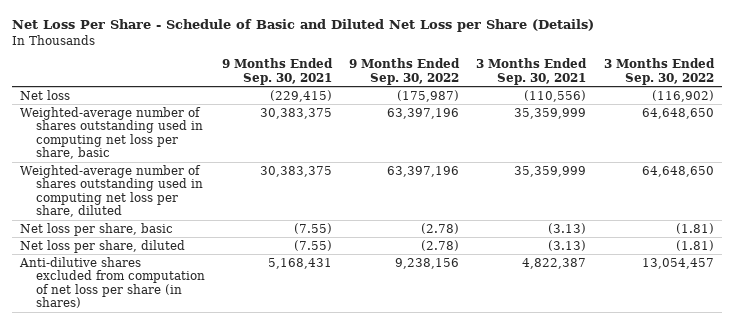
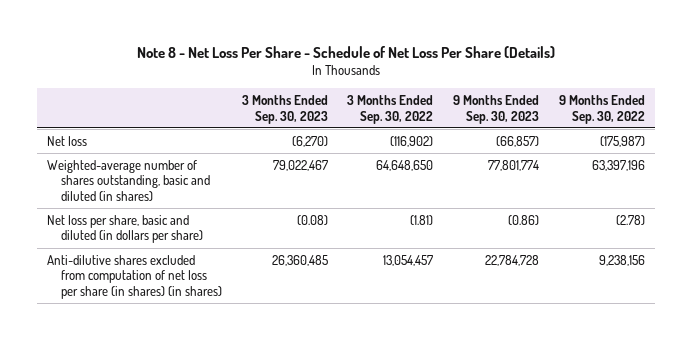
[11,19,594,33] Net Loss Per Share - Schedule of Basic and Diluted Net Loss per Share (Details) -> [137,45,556,58] Note 8 - Net Loss Per Share - Schedule of Net Loss Per Share (Details)
[221,58,333,86] 9 Months Ended Sep. 30, 2021 -> none
[476,58,588,86] 3 Months Ended Sep. 30, 2021 -> none
none -> [241,95,328,124] 3 Months Ended Sep. 30, 2023
none -> [453,95,540,124] 9 Months Ended Sep. 30, 2023
[20,164,203,218] Weighted-average number of shares outstanding used in computing net loss per share, diluted -> none
[20,239,186,253] Net loss per share, diluted -> none
[20,106,203,160] Weighted-average number of shares outstanding used in computing net loss per share, basic -> [47,159,210,202] Weighted-average number of shares outstanding, basic and diluted (in shares)
[20,222,174,236] Net loss per share, basic -> [47,214,203,244] Net loss per share, basic and diluted (in dollars per share)
[19,256,205,309] Anti-dilutive shares excluded from computation of net loss per share (in shares) -> [47,254,222,300] Anti-dilutive shares excluded from computation of net loss per share (in shares) (in shares)

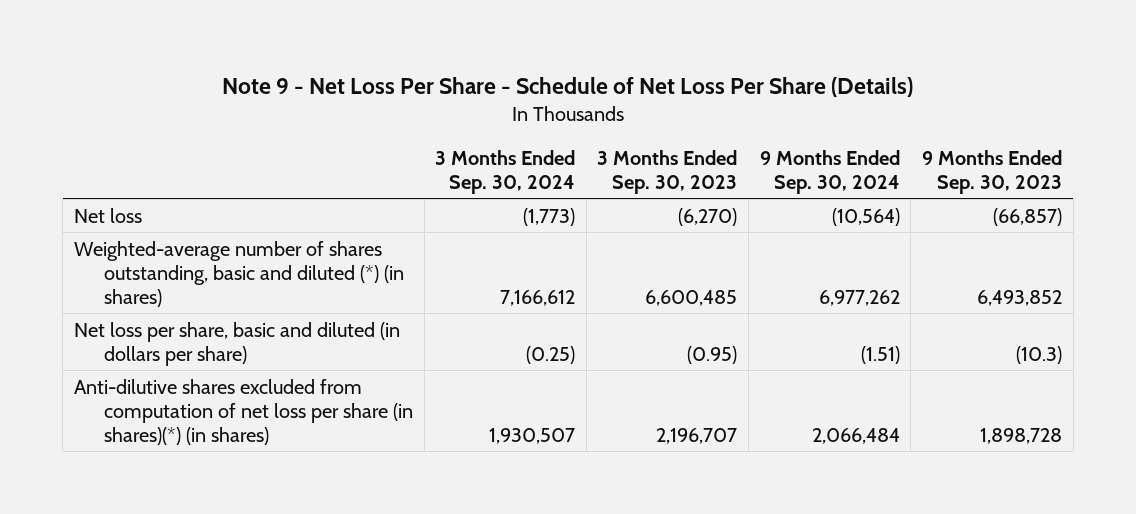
[137,45,556,58] Note 8 - Net Loss Per Share - Schedule of Net Loss Per Share (Details) -> [221,76,913,97] Note 9 - Net Loss Per Share - Schedule of Net Loss Per Share (Details)
[347,95,434,124] 3 Months Ended Sep. 30, 2022 -> none
[559,95,646,124] 9 Months Ended Sep. 30, 2022 -> none
none -> [435,149,576,194] 3 Months Ended Sep. 30, 2024
none -> [759,149,900,194] 9 Months Ended Sep. 30, 2024
[47,159,210,202] Weighted-average number of shares outstanding, basic and diluted (in shares) -> [73,240,404,307] Weighted-average number of shares outstanding, basic and diluted (*) (in shares)
[272,159,328,171] 79,022,467 -> [645,289,738,306] 6,600,485
[488,159,540,171] 77,801,774 -> [976,289,1062,306] 6,493,852
[296,214,328,225] (0.08) -> [687,345,738,364] (0.95)
[508,214,540,225] (0.86) -> [1015,345,1062,364] (10.3)
[47,254,222,300] Anti-dilutive shares excluded from computation of net loss per share (in shares) (in shares) -> [73,378,413,445] Anti-dilutive shares excluded from computation of net loss per share (in shares)(*) (in shares)
[271,254,328,266] 26,360,485 -> [656,427,738,444] 2,196,707
[485,254,540,266] 22,784,728 -> [979,427,1062,444] 1,898,728

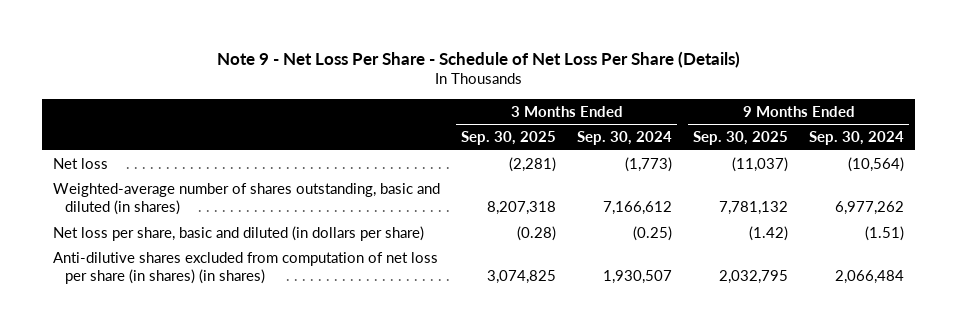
[597,149,738,194] 3 Months Ended Sep. 30, 2023 -> none
[921,149,1062,194] 9 Months Ended Sep. 30, 2023 -> none
none -> [460,131,556,146] Sep. 30, 2025
none -> [693,131,789,146] Sep. 30, 2025
[73,240,404,307] Weighted-average number of shares outstanding, basic and diluted (*) (in shares) -> [52,182,440,216] Weighted-average number of shares outstanding, basic and diluted (in shares)
[73,378,413,445] Anti-dilutive shares excluded from computation of net loss per share (in shares)(*) (in shares) -> [52,251,438,285] Anti-dilutive shares excluded from computation of net loss per share (in shares) (in shares)

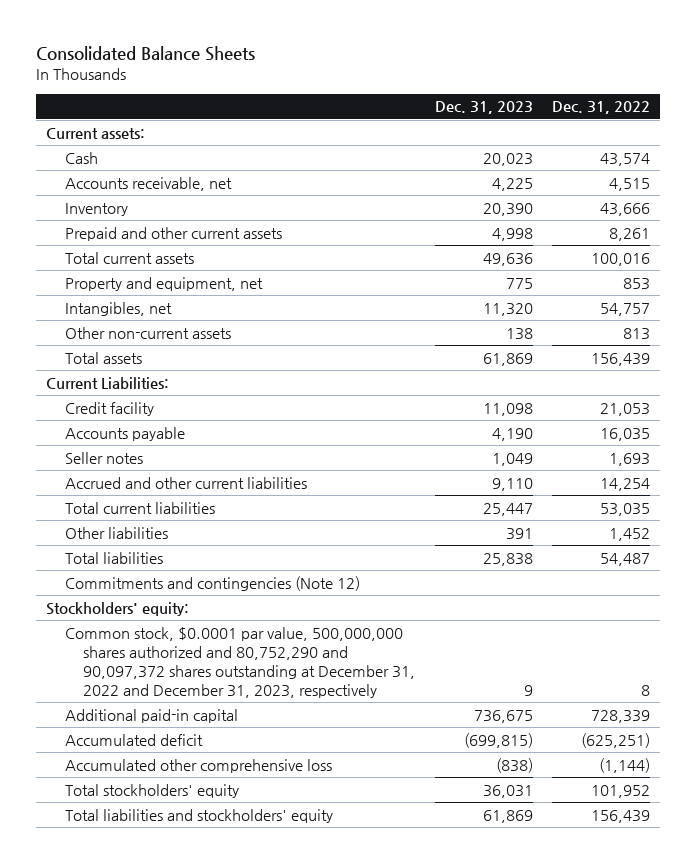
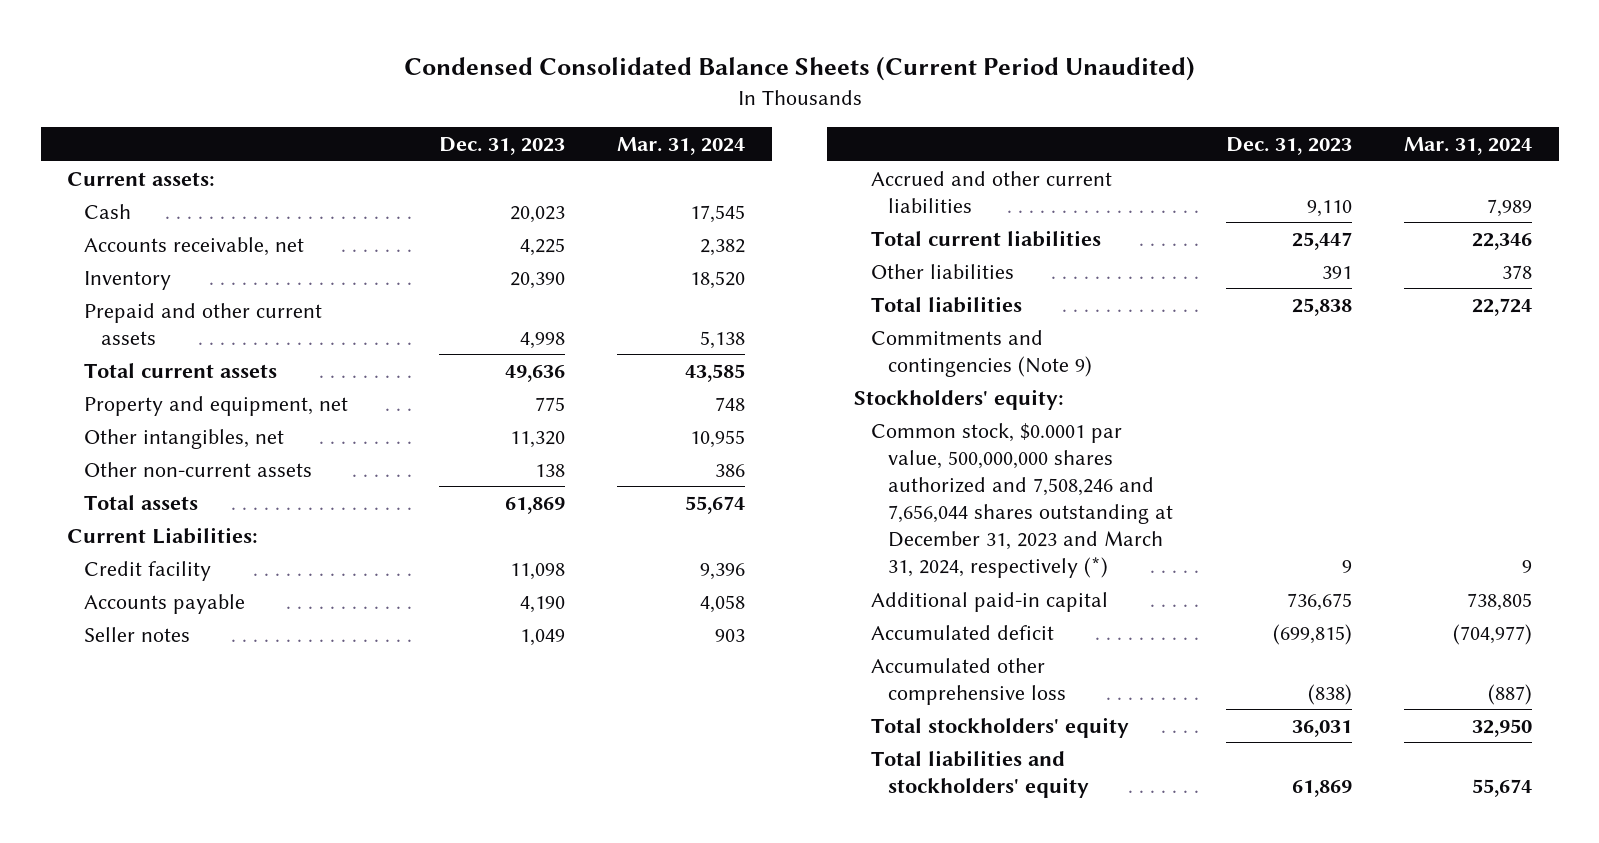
[36,46,256,62] Consolidated Balance Sheets -> [403,56,1195,82] Condensed Consolidated Balance Sheets (Current Period Unaudited)
[552,101,651,115] Dec. 31, 2022 -> none
none -> [617,137,746,156] Mar. 31, 2024
[64,301,172,316] Intangibles, net -> [83,428,284,449] Other intangibles, net
[64,575,360,591] Commitments and contingencies (Note 12) -> [870,329,1092,377] Commitments and contingencies (Note 9)
[64,626,416,699] Common stock, $0.0001 par value, 500,000,000 shares authorized and 80,752,290 and 90,097,372 shares outstanding at December 31, 2022 and December 31, 2023, respectively -> [870,422,1173,579] Common stock, $0.0001 par value, 500,000,000 shares authorized and 7,508,246 and 7,656,044 shares outstanding at December 31, 2023 and March 31, 2024, respectively (*)

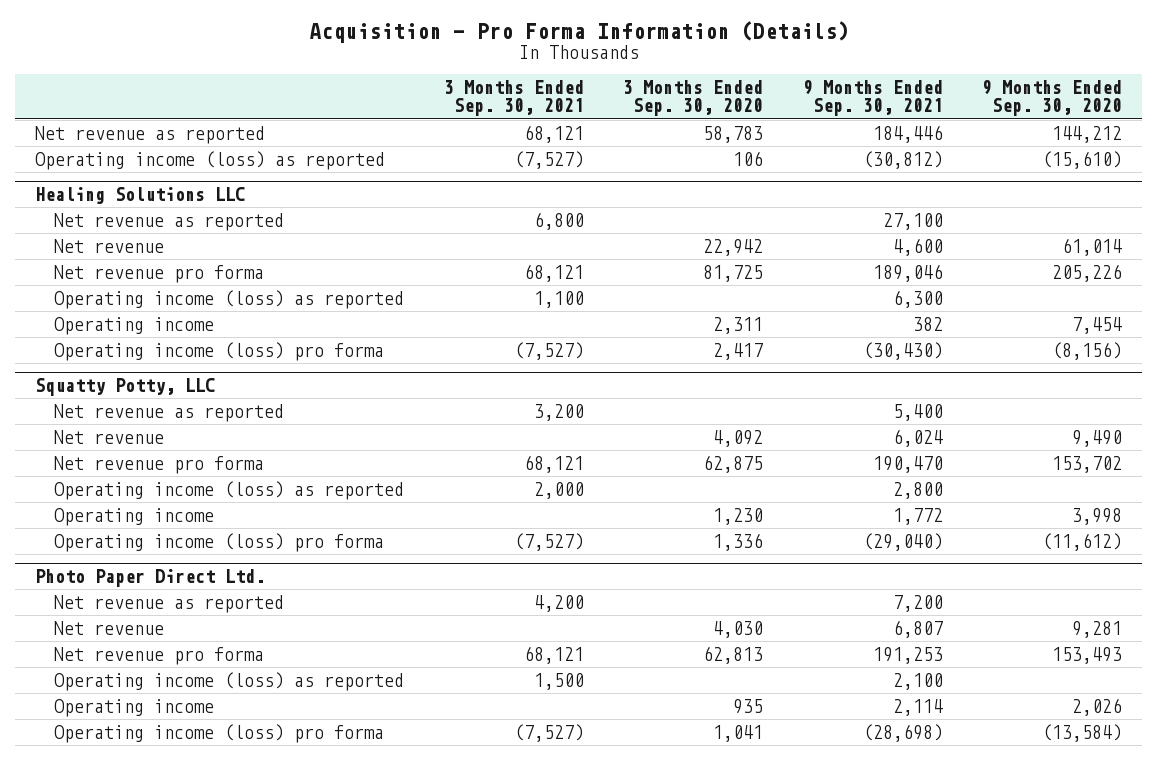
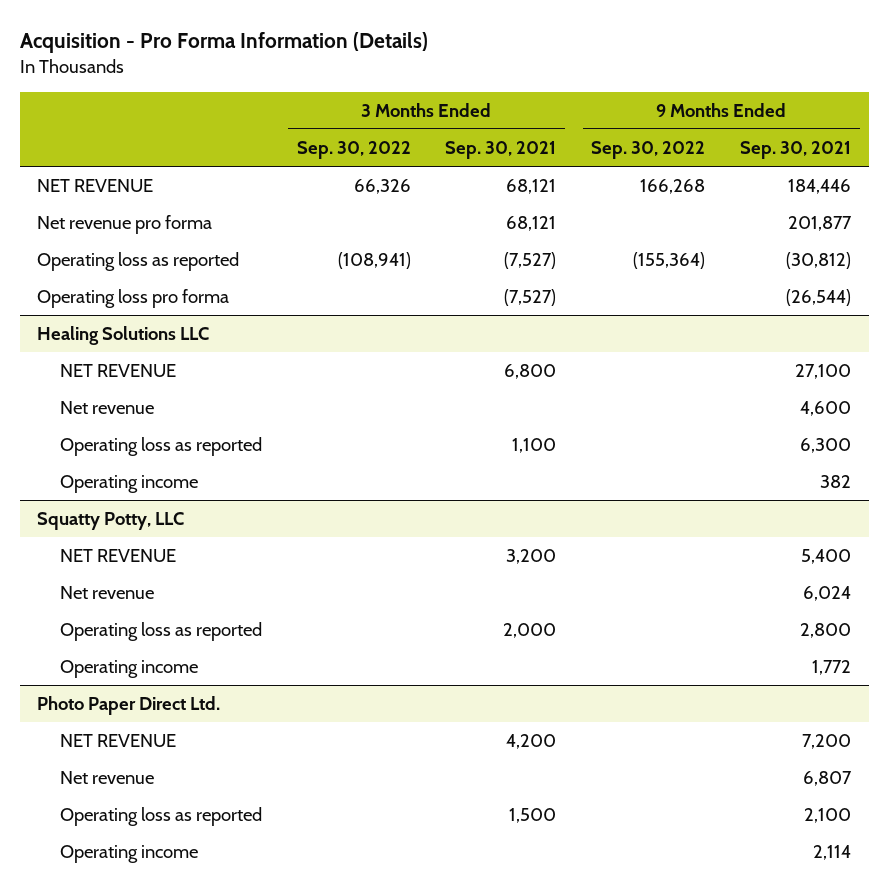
[623,80,764,117] 3 Months Ended Sep. 30, 2020 -> none
[982,80,1123,117] 9 Months Ended Sep. 30, 2020 -> none
none -> [296,140,411,159] Sep. 30, 2022
none -> [591,140,706,159] Sep. 30, 2022
[35,126,266,145] Net revenue as reported -> [37,179,154,193] NET REVENUE
none -> [37,215,213,235] Net revenue pro forma
[35,151,386,171] Operating income (loss) as reported -> [37,252,240,272] Operating loss as reported
none -> [37,289,230,309] Operating loss pro forma
[54,213,285,232] Net revenue as reported -> [59,364,176,378] NET REVENUE
[54,265,265,284] Net revenue pro forma -> none
[54,290,405,310] Operating income (loss) as reported -> [59,437,262,457] Operating loss as reported
[54,342,385,362] Operating income (loss) pro forma -> none
[54,404,285,423] Net revenue as reported -> [59,549,176,563] NET REVENUE
[54,456,265,475] Net revenue pro forma -> none
[54,481,405,501] Operating income (loss) as reported -> [59,622,262,642] Operating loss as reported
[54,533,385,553] Operating income (loss) pro forma -> none
[54,595,285,614] Net revenue as reported -> [59,734,176,748] NET REVENUE
[54,647,265,666] Net revenue pro forma -> none
[54,672,405,692] Operating income (loss) as reported -> [59,807,262,827] Operating loss as reported
[54,724,385,744] Operating income (loss) pro forma -> none

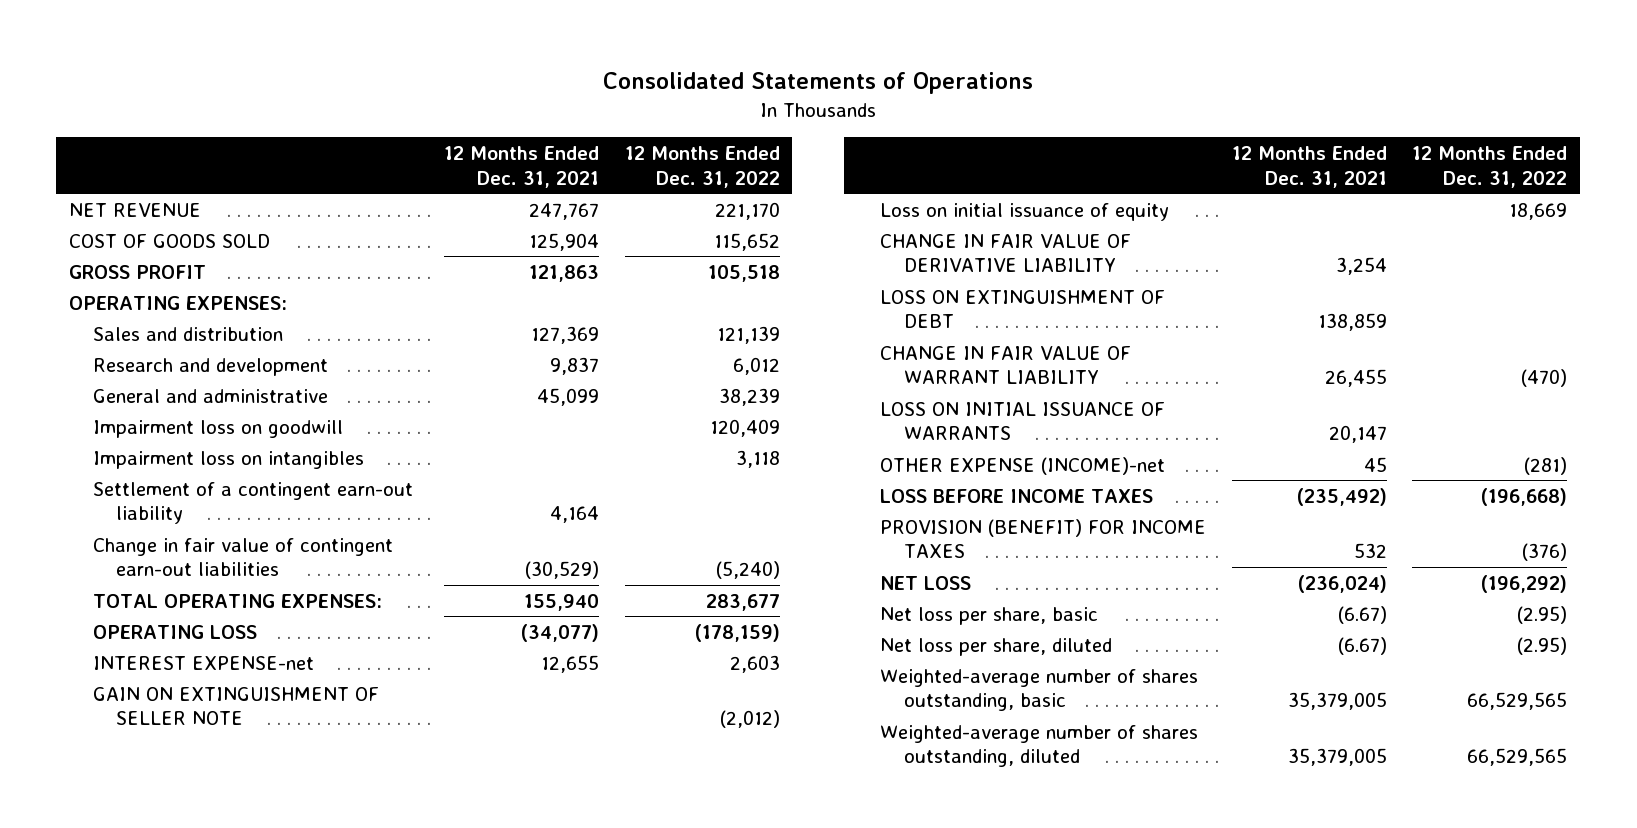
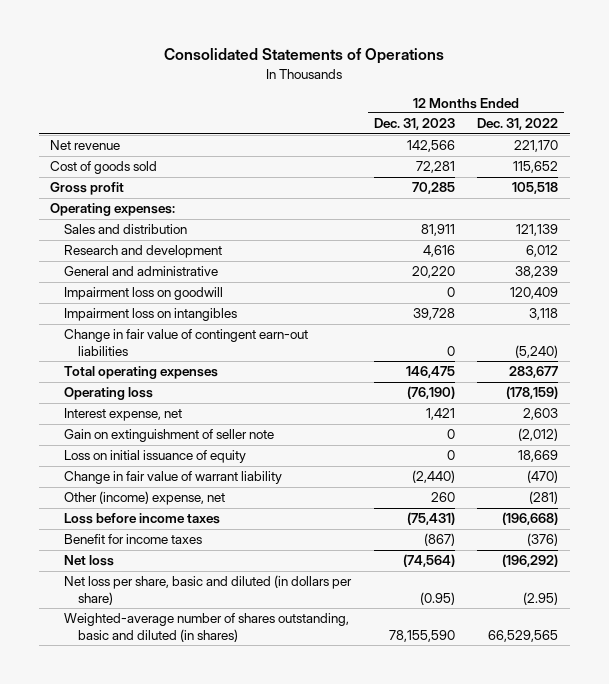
[444,145,600,188] 12 Months Ended Dec. 31, 2021 -> none
none -> [373,118,455,131] Dec. 31, 2023
[69,202,202,217] NET REVENUE -> [50,140,121,151] Net revenue
[69,233,271,248] COST OF GOODS SOLD -> [50,161,158,175] Cost of goods sold
[69,264,207,279] GROSS PROFIT -> [50,182,125,196] Gross profit
[69,295,288,310] OPERATING EXPENSES: -> [50,203,176,217] Operating expenses:
[92,481,413,525] Settlement of a contingent earn-out liability -> none
[92,593,382,608] TOTAL OPERATING EXPENSES: -> [63,366,218,380] Total operating expenses
[92,624,257,639] OPERATING LOSS -> [63,387,153,401] Operating loss
[92,655,314,670] INTEREST EXPENSE-net -> [63,408,182,422] Interest expense, net
[92,686,379,726] GAIN ON EXTINGUISHMENT OF SELLER NOTE -> [63,429,274,443] Gain on extinguishment of seller note
[880,233,1132,273] CHANGE IN FAIR VALUE OF DERIVATIVE LIABILITY -> none
[880,289,1166,329] LOSS ON EXTINGUISHMENT OF DEBT -> none
[880,401,1166,441] LOSS ON INITIAL ISSUANCE OF WARRANTS -> none
[880,637,1113,656] Net loss per share, diluted -> none
[880,724,1199,768] Weighted-average number of shares outstanding, diluted -> none
[880,345,1132,385] CHANGE IN FAIR VALUE OF WARRANT LIABILITY -> [63,471,282,485] Change in fair value of warrant liability
[880,456,1166,475] OTHER EXPENSE (INCOME)-net -> [63,491,225,506] Other (income) expense, net
[880,488,1154,503] LOSS BEFORE INCOME TAXES -> [63,513,220,525] Loss before income taxes
[880,518,1207,559] PROVISION (BENEFIT) FOR INCOME TAXES -> [63,534,202,545] Benefit for income taxes
[880,575,972,590] NET LOSS -> [63,555,114,567] Net loss
[880,606,1099,625] Net loss per share, basic -> [63,575,352,606] Net loss per share, basic and diluted (in dollars per share)
[880,668,1199,712] Weighted-average number of shares outstanding, basic -> [63,613,349,643] Weighted-average number of shares outstanding, basic and diluted (in shares)

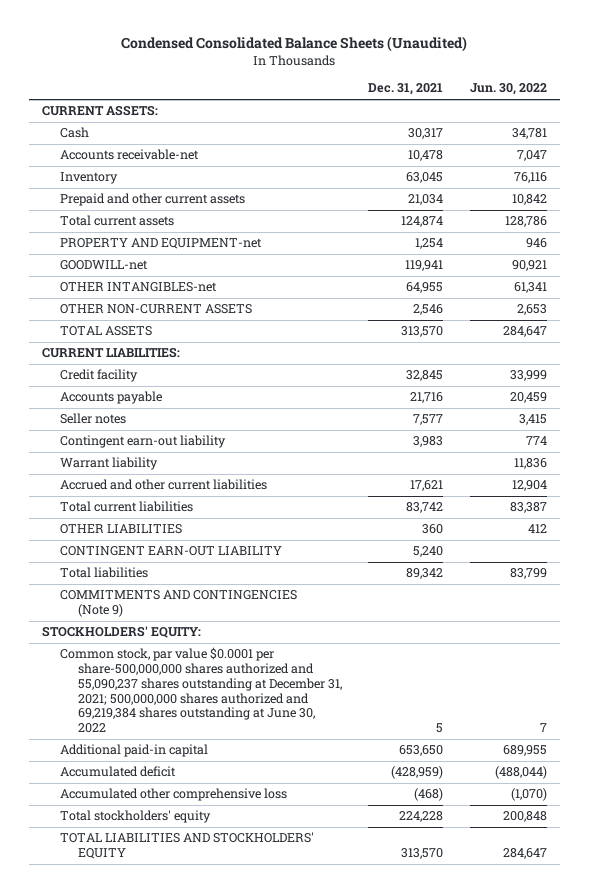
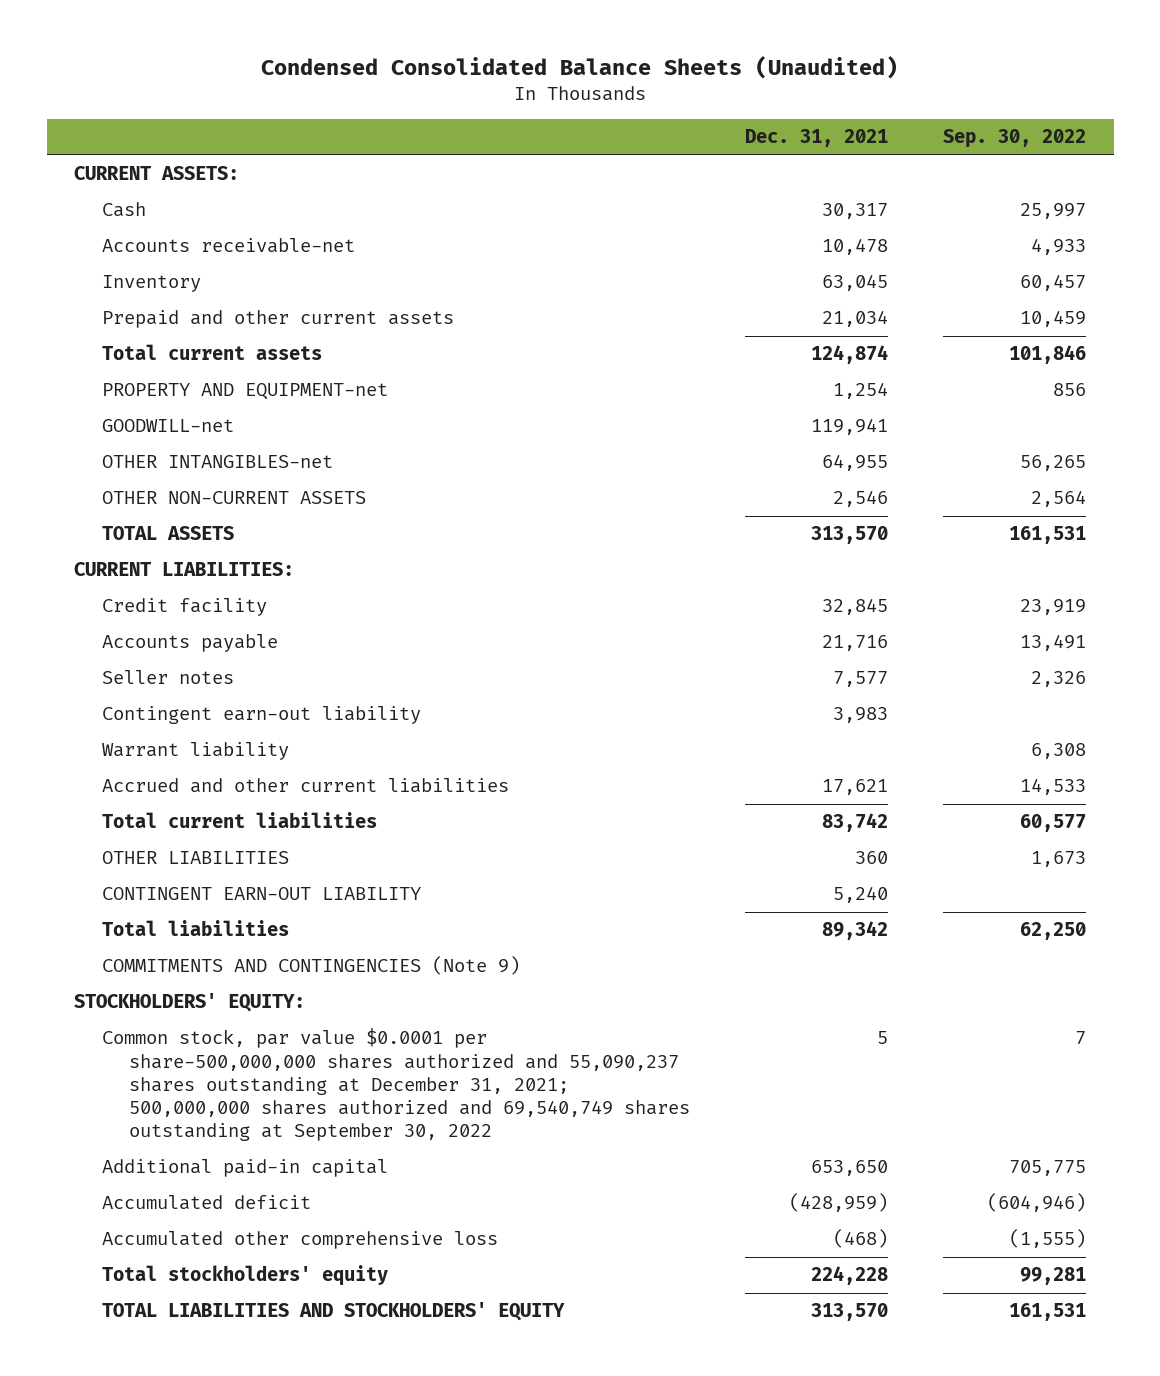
[469,83,547,96] Jun. 30, 2022 -> none
none -> [943,129,1087,149] Sep. 30, 2022
[59,647,342,734] Common stock, par value $0.0001 per share-500,000,000 shares authorized and 55,090,237 shares outstanding at December 31, 2021; 500,000,000 shares authorized and 69,219,384 shares outstanding at June 30, 2022 -> [101,1028,690,1142] Common stock, par value $0.0001 per share-500,000,000 shares authorized and 55,090,237 shares outstanding at December 31, 2021; 500,000,000 shares authorized and 69,540,749 shares outstanding at September 30, 2022

